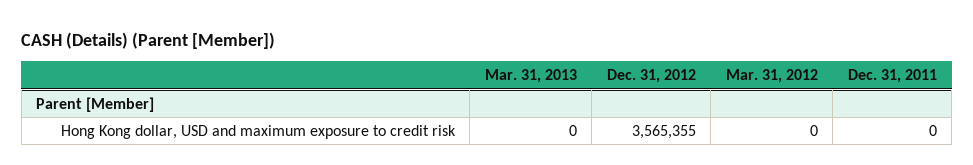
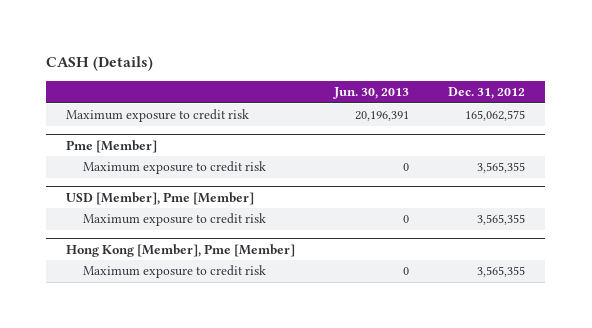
[21,31,276,49] CASH (Details) (Parent [Member]) -> [46,56,154,72] CASH (Details)
[484,69,577,84] Mar. 31, 2013 -> none
[725,69,818,84] Mar. 31, 2012 -> none
[847,69,937,84] Dec. 31, 2011 -> none
none -> [333,87,410,100] Jun. 30, 2013
[36,96,155,112] Parent [Member] -> none
[60,124,456,139] Hong Kong dollar, USD and maximum exposure to credit risk -> [66,109,250,123] Maximum exposure to credit risk
[631,124,696,139] 3,565,355 -> [465,110,526,122] 165,062,575
none -> [66,139,158,153] Pme [Member]
none -> [82,161,266,175] Maximum exposure to credit risk
none -> [66,191,255,205] USD [Member], Pme [Member]
none -> [82,213,266,227] Maximum exposure to credit risk
none -> [66,243,296,257] Hong Kong [Member], Pme [Member]
none -> [82,265,266,279] Maximum exposure to credit risk

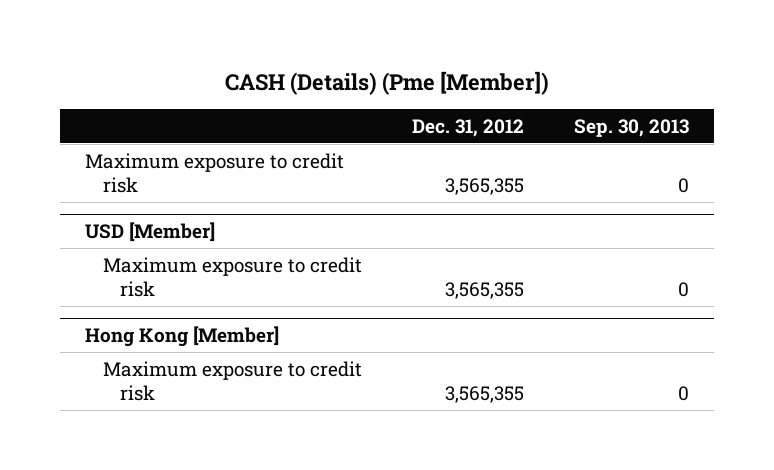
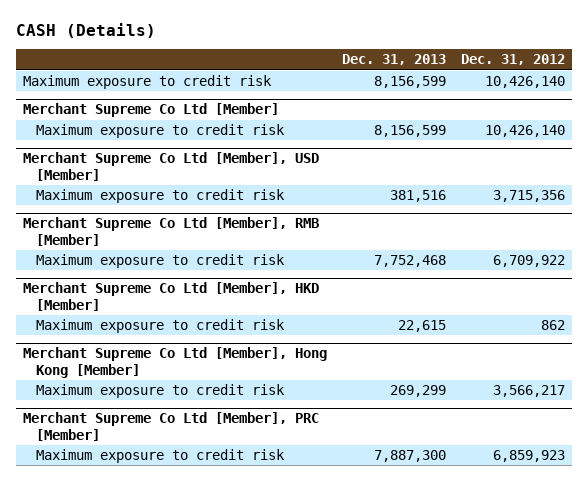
[225,70,550,95] CASH (Details) (Pme [Member]) -> [15,23,156,39] CASH (Details)
[574,118,690,137] Sep. 30, 2013 -> none
none -> [341,54,446,66] Dec. 31, 2013
[85,221,216,242] USD [Member] -> none
[85,325,280,347] Hong Kong [Member] -> none
[444,177,524,195] 3,565,355 -> [484,75,565,88] 10,426,140
none -> [23,103,280,118] Merchant Supreme Co Ltd [Member]
[444,281,524,299] 3,565,355 -> [484,124,565,137] 10,426,140
none -> [23,152,320,182] Merchant Supreme Co Ltd [Member], USD [Member]
[444,385,524,403] 3,565,355 -> [492,189,565,202] 3,715,356
none -> [23,217,320,247] Merchant Supreme Co Ltd [Member], RMB [Member]
none -> [36,253,286,268] Maximum exposure to credit risk
none -> [23,282,320,312] Merchant Supreme Co Ltd [Member], HKD [Member]
none -> [36,318,286,333] Maximum exposure to credit risk
none -> [23,347,328,379] Merchant Supreme Co Ltd [Member], Hong Kong [Member]
none -> [36,383,286,398] Maximum exposure to credit risk
none -> [23,412,320,442] Merchant Supreme Co Ltd [Member], PRC [Member]
none -> [36,448,286,463] Maximum exposure to credit risk

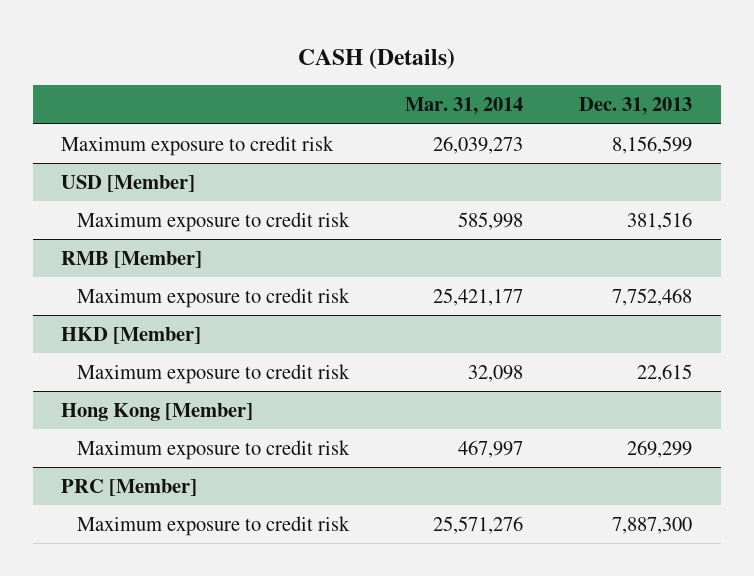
[460,54,565,66] Dec. 31, 2012 -> none
none -> [405,97,524,116] Mar. 31, 2014
[23,103,280,118] Merchant Supreme Co Ltd [Member] -> none
[36,123,286,138] Maximum exposure to credit risk -> none
[23,152,320,182] Merchant Supreme Co Ltd [Member], USD [Member] -> none
none -> [61,174,196,192] USD [Member]
[23,217,320,247] Merchant Supreme Co Ltd [Member], RMB [Member] -> none
none -> [61,250,203,268] RMB [Member]
[23,282,320,312] Merchant Supreme Co Ltd [Member], HKD [Member] -> none
none -> [61,326,202,344] HKD [Member]
[23,347,328,379] Merchant Supreme Co Ltd [Member], Hong Kong [Member] -> none
none -> [61,402,254,421] Hong Kong [Member]
[23,412,320,442] Merchant Supreme Co Ltd [Member], PRC [Member] -> none
none -> [61,478,198,496] PRC [Member]

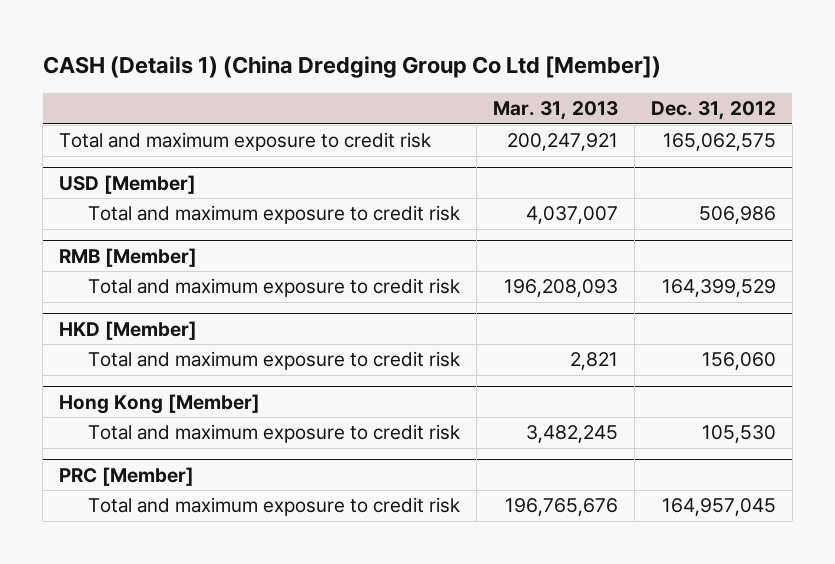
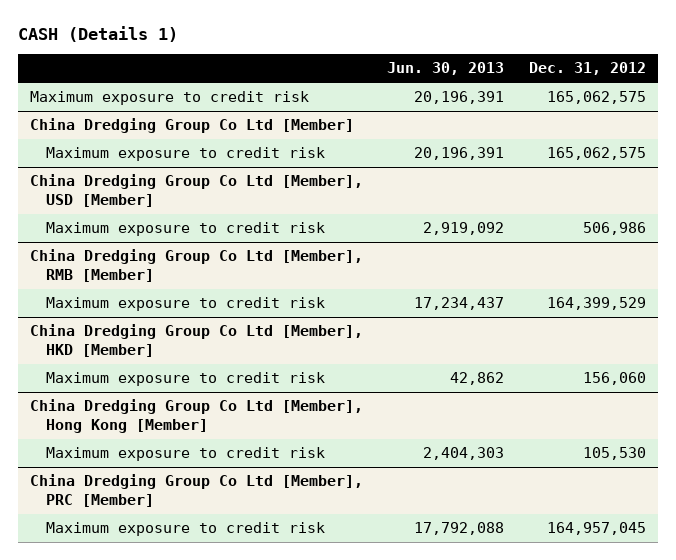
[42,56,661,79] CASH (Details 1) (China Dredging Group Co Ltd [Member]) -> [17,25,178,42] CASH (Details 1)
[493,101,619,121] Mar. 31, 2013 -> none
none -> [387,62,505,76] Jun. 30, 2013
[59,174,197,194] USD [Member] -> none
[59,247,198,267] RMB [Member] -> none
[59,320,198,340] HKD [Member] -> none
[59,393,261,414] Hong Kong [Member] -> none
[59,466,195,486] PRC [Member] -> none
[59,132,432,152] Total and maximum exposure to credit risk -> [29,91,309,106] Maximum exposure to credit risk
none -> [29,118,354,134] China Dredging Group Co Ltd [Member]
[88,205,461,225] Total and maximum exposure to credit risk -> [46,147,326,162] Maximum exposure to credit risk
[699,206,777,225] 506,986 -> [546,147,646,161] 165,062,575
none -> [29,174,363,207] China Dredging Group Co Ltd [Member], USD [Member]
[88,278,461,298] Total and maximum exposure to credit risk -> [46,222,326,237] Maximum exposure to credit risk
[662,279,777,298] 164,399,529 -> [582,222,646,236] 506,986
none -> [29,249,363,282] China Dredging Group Co Ltd [Member], RMB [Member]
[88,351,461,371] Total and maximum exposure to credit risk -> [46,297,326,312] Maximum exposure to credit risk
[702,352,777,371] 156,060 -> [546,297,646,311] 164,399,529
none -> [29,324,363,357] China Dredging Group Co Ltd [Member], HKD [Member]
[88,424,461,444] Total and maximum exposure to credit risk -> [46,372,326,387] Maximum exposure to credit risk
[702,425,777,444] 105,530 -> [582,372,646,386] 156,060
none -> [29,399,363,433] China Dredging Group Co Ltd [Member], Hong Kong [Member]
[88,497,461,517] Total and maximum exposure to credit risk -> [46,447,326,462] Maximum exposure to credit risk
[662,498,777,517] 164,957,045 -> [582,447,646,461] 105,530
none -> [29,474,363,507] China Dredging Group Co Ltd [Member], PRC [Member]
none -> [46,522,326,537] Maximum exposure to credit risk

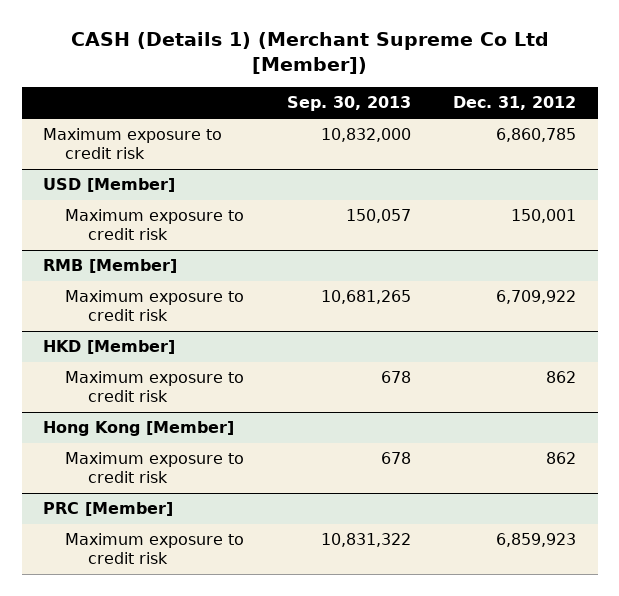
[17,25,178,42] CASH (Details 1) -> [70,32,549,75] CASH (Details 1) (Merchant Supreme Co Ltd [Member])
[387,62,505,76] Jun. 30, 2013 -> none
none -> [286,96,411,112] Sep. 30, 2013
[29,118,354,134] China Dredging Group Co Ltd [Member] -> none
[29,174,363,207] China Dredging Group Co Ltd [Member], USD [Member] -> none
[29,249,363,282] China Dredging Group Co Ltd [Member], RMB [Member] -> none
[29,324,363,357] China Dredging Group Co Ltd [Member], HKD [Member] -> none
[29,399,363,433] China Dredging Group Co Ltd [Member], Hong Kong [Member] -> none
[29,474,363,507] China Dredging Group Co Ltd [Member], PRC [Member] -> none
[46,522,326,537] Maximum exposure to credit risk -> none
[546,91,646,105] 165,062,575 -> [496,128,577,143] 6,860,785
none -> [42,178,175,193] USD [Member]
[546,147,646,161] 165,062,575 -> [511,209,577,224] 150,001
none -> [42,259,177,274] RMB [Member]
[582,222,646,236] 506,986 -> [496,290,577,305] 6,709,922
none -> [42,340,175,355] HKD [Member]
[546,297,646,311] 164,399,529 -> [546,371,577,384] 862
none -> [42,421,234,437] Hong Kong [Member]
[582,372,646,386] 156,060 -> [546,452,577,465] 862
none -> [42,502,173,517] PRC [Member]
[582,447,646,461] 105,530 -> [496,533,577,548] 6,859,923

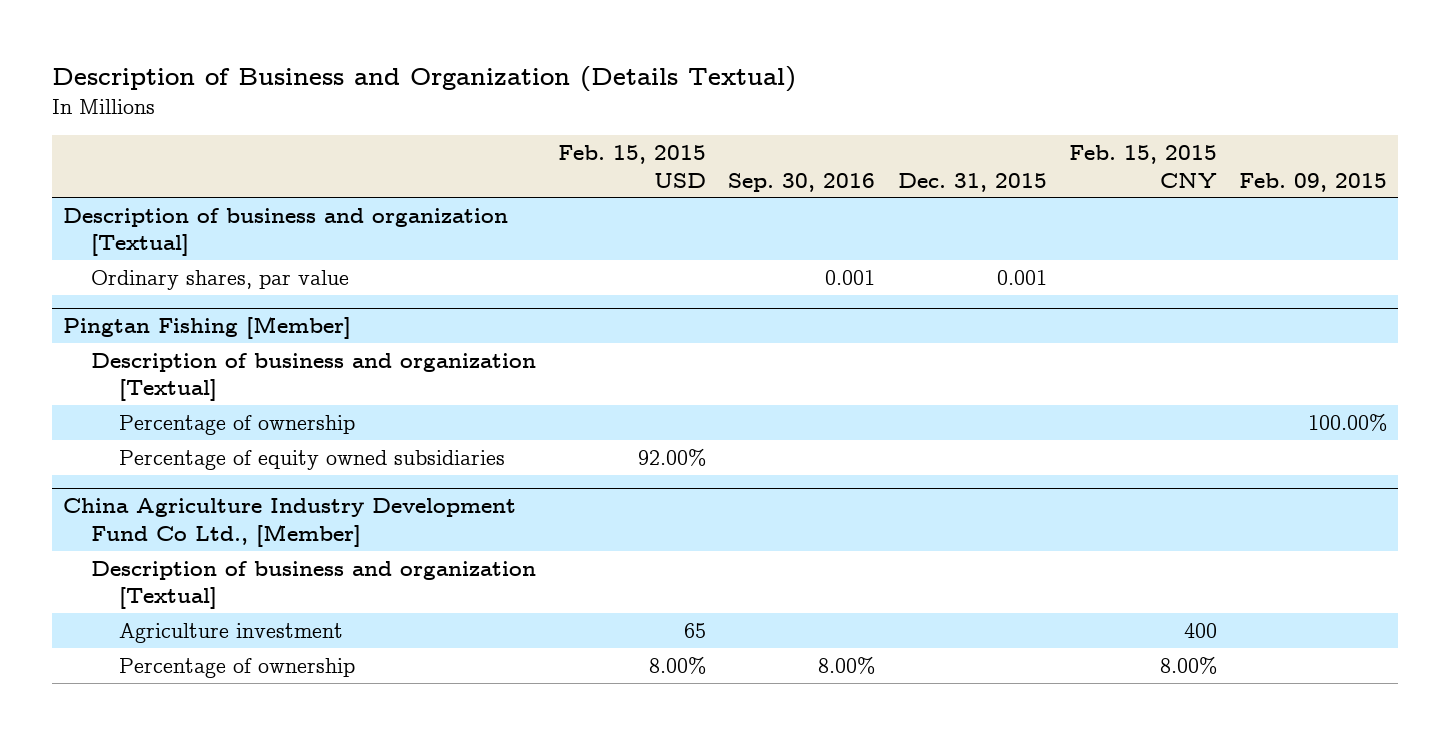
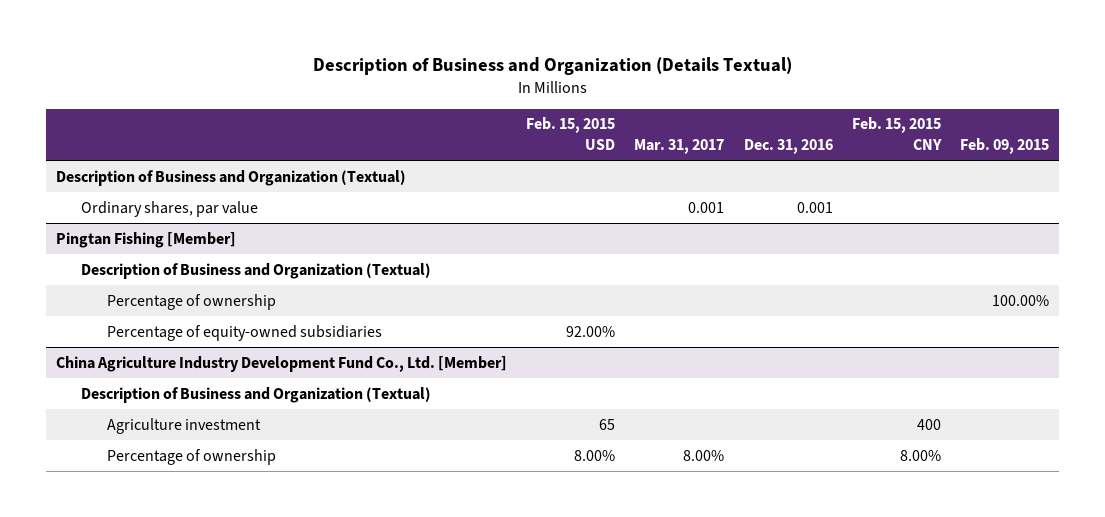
[728,172,876,192] Sep. 30, 2016 -> none
[897,172,1047,192] Dec. 31, 2015 -> none
none -> [634,139,725,155] Mar. 31, 2017
none -> [743,139,833,155] Dec. 31, 2016
[62,207,508,257] Description of business and organization [Textual] -> [55,169,406,186] Description of Business and Organization (Textual)
[91,352,537,402] Description of business and organization [Textual] -> [81,262,432,279] Description of Business and Organization (Textual)
[119,449,506,470] Percentage of equity owned subsidiaries -> [107,324,383,341] Percentage of equity-owned subsidiaries
[62,498,516,548] China Agriculture Industry Development Fund Co Ltd., [Member] -> [55,355,507,372] China Agriculture Industry Development Fund Co., Ltd. [Member]
[91,560,537,610] Description of business and organization [Textual] -> [81,386,432,403] Description of Business and Organization (Textual)

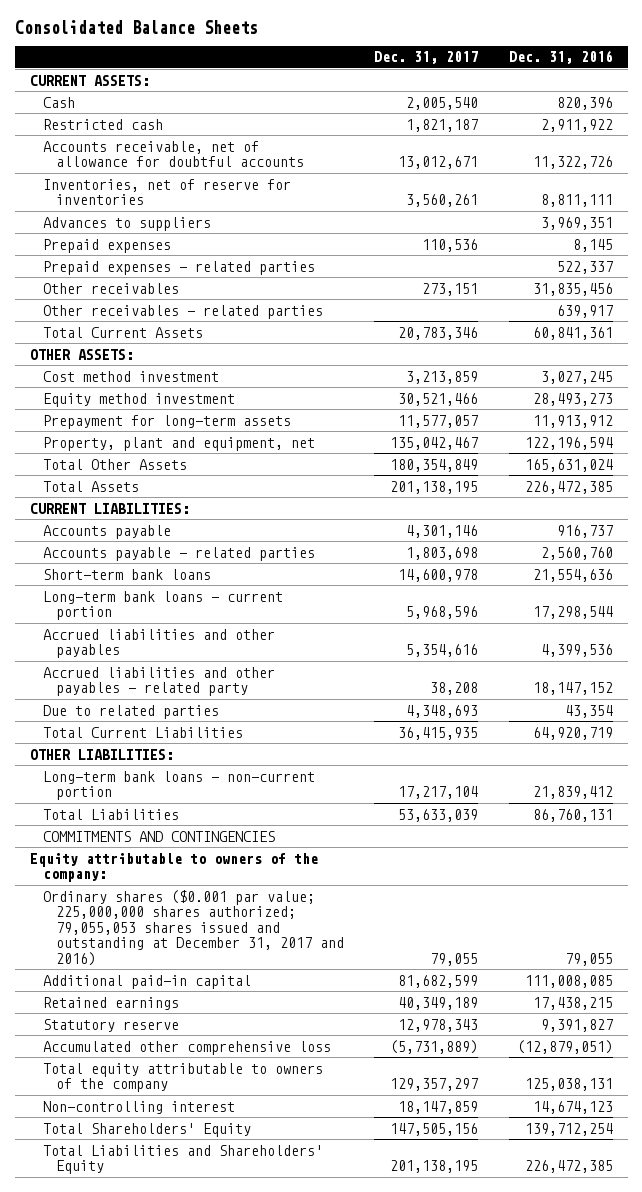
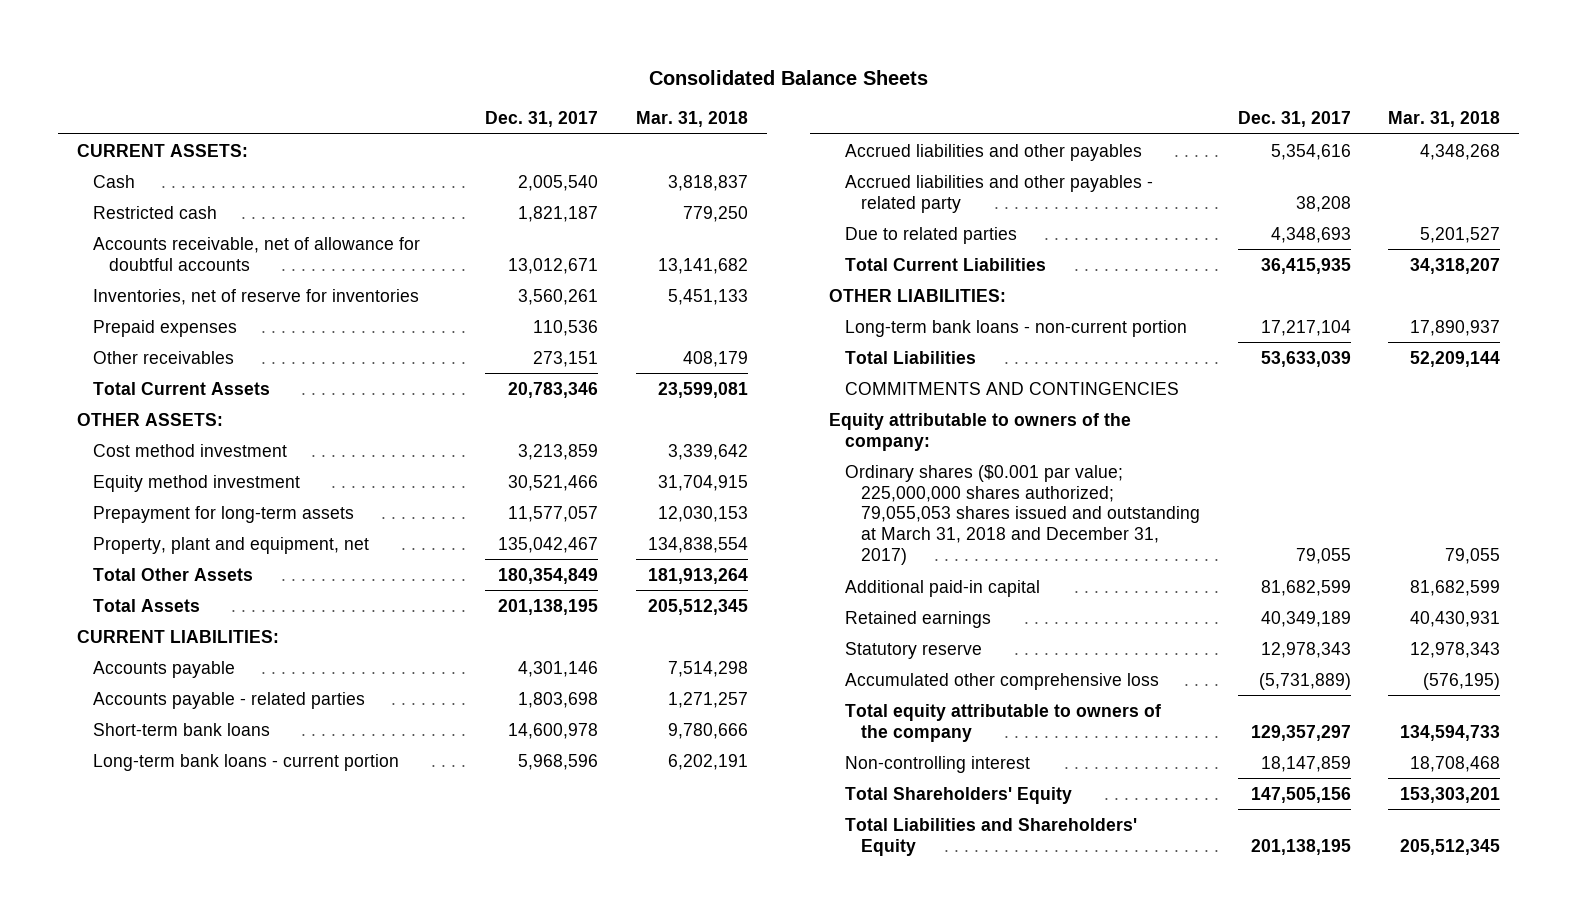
[508,50,613,65] Dec. 31, 2016 -> none
none -> [635,111,748,128] Mar. 31, 2018
[43,216,212,231] Advances to suppliers -> none
[43,260,316,275] Prepaid expenses - related parties -> none
[43,304,324,319] Other receivables - related parties -> none
[43,889,345,966] Ordinary shares ($0.001 par value; 225,000,000 shares authorized; 79,055,053 shares issued and outstanding at December 31, 2017 and 2016) -> [845,464,1201,566] Ordinary shares ($0.001 par value; 225,000,000 shares authorized; 79,055,053 shares issued and outstanding at March 31, 2018 and December 31, 2017)

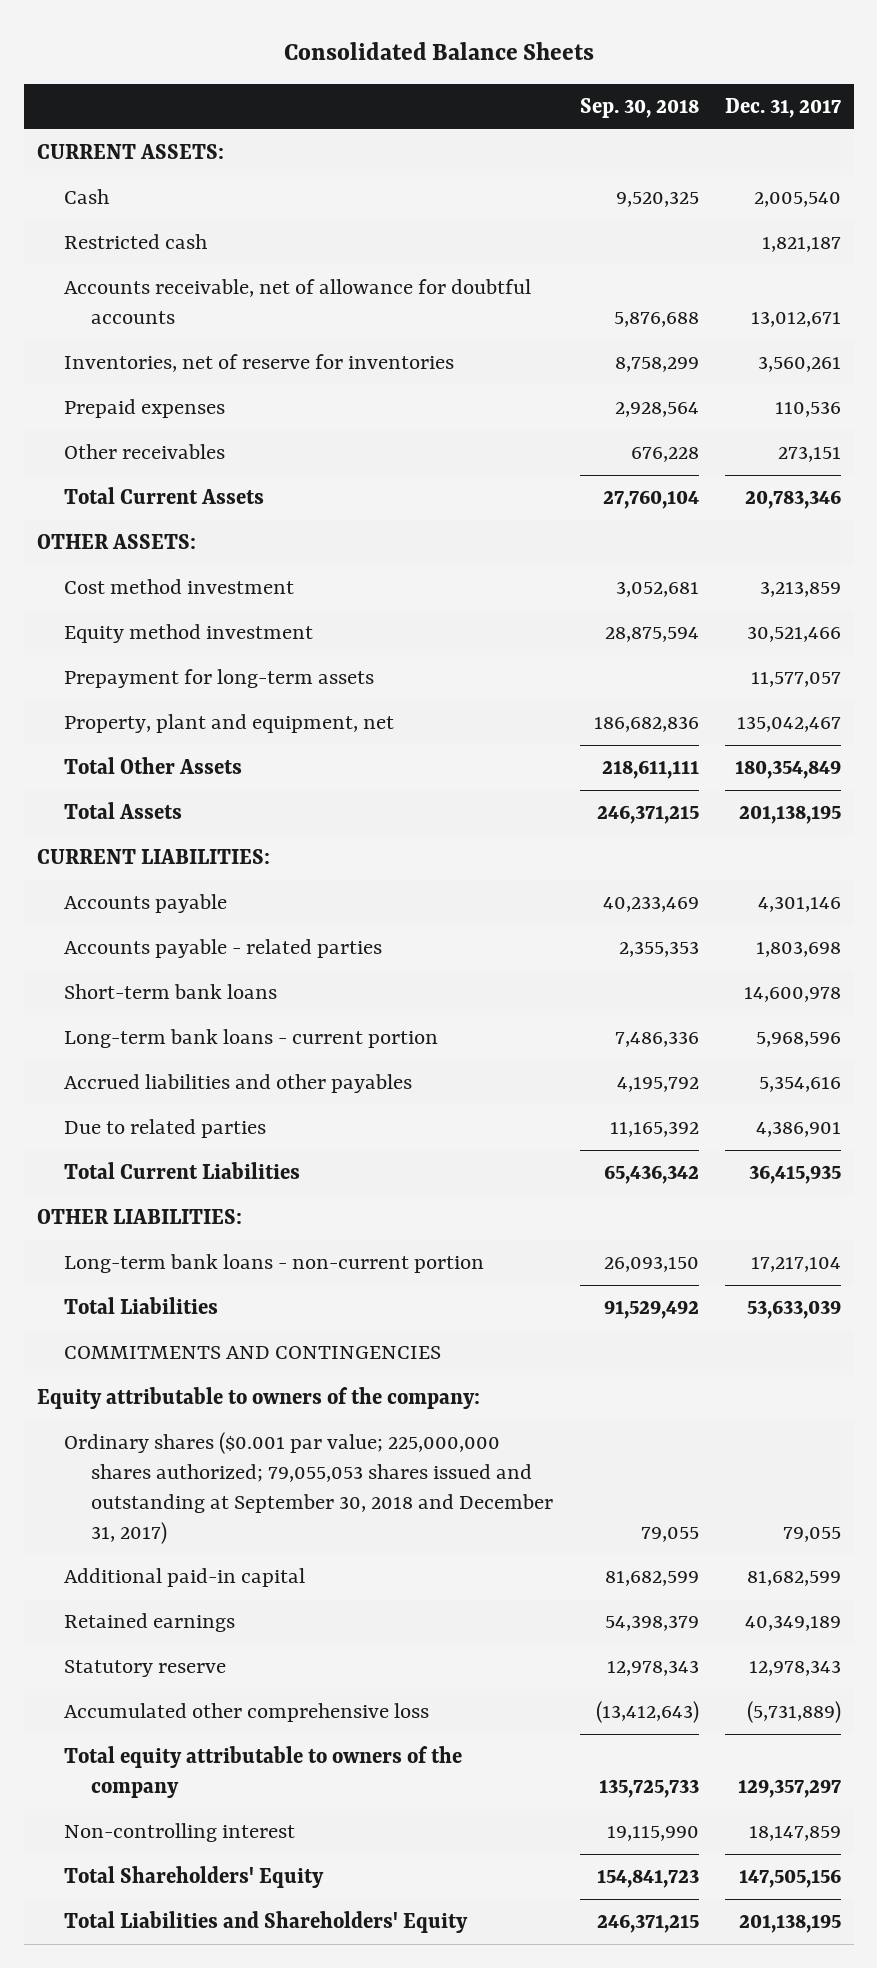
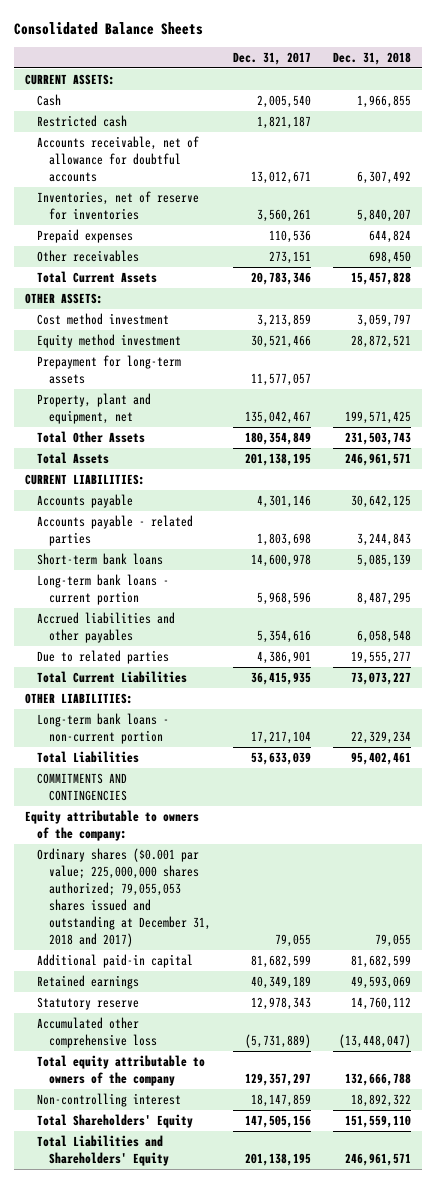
[579,98,699,119] Sep. 30, 2018 -> none
none -> [332,52,411,66] Dec. 31, 2018
[64,1432,554,1544] Ordinary shares ($0.001 par value; 225,000,000 shares authorized; 79,055,053 shares issued and outstanding at September 30, 2018 and December 31, 2017) -> [36,847,211,948] Ordinary shares ($0.001 par value; 225,000,000 shares authorized; 79,055,053 shares issued and outstanding at December 31, 2018 and 2017)

